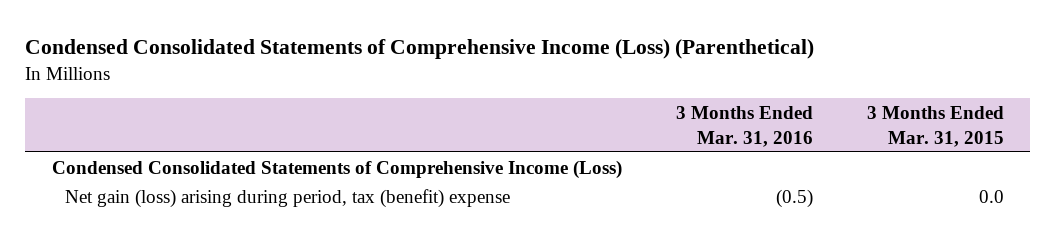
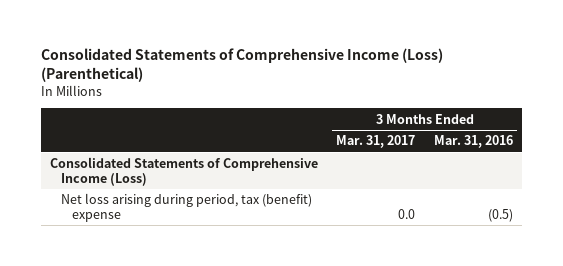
[24,39,814,60] Condensed Consolidated Statements of Comprehensive Income (Loss) (Parenthetical) -> [40,48,443,83] Consolidated Statements of Comprehensive Income (Loss) (Parenthetical)
[866,106,1004,147] 3 Months Ended Mar. 31, 2015 -> none
none -> [336,135,416,149] Mar. 31, 2017
[51,159,622,179] Condensed Consolidated Statements of Comprehensive Income (Loss) -> [50,157,319,186] Consolidated Statements of Comprehensive Income (Loss)
[65,188,511,208] Net gain (loss) arising during period, tax (benefit) expense -> [61,193,313,222] Net loss arising during period, tax (benefit) expense

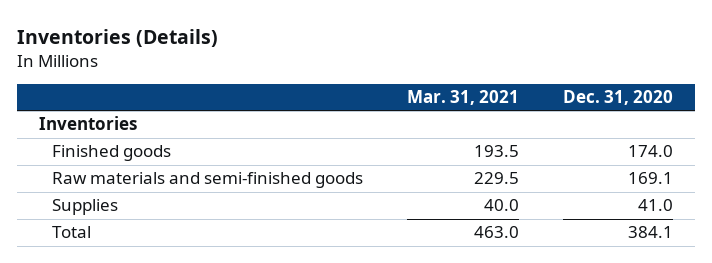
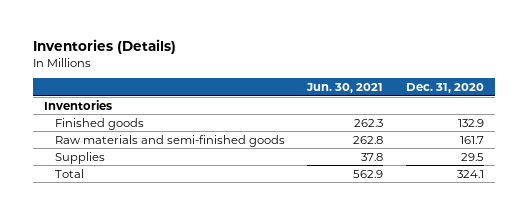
[406,90,519,106] Mar. 31, 2021 -> none
none -> [306,83,384,94] Jun. 30, 2021
[627,145,673,158] 174.0 -> [457,118,484,127] 132.9
[627,172,673,185] 169.1 -> [459,135,484,144] 161.7
[637,199,673,212] 41.0 -> [460,152,484,161] 29.5
[627,226,673,239] 384.1 -> [456,169,484,178] 324.1

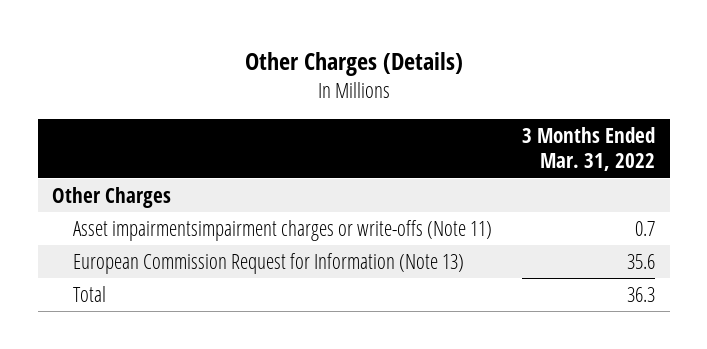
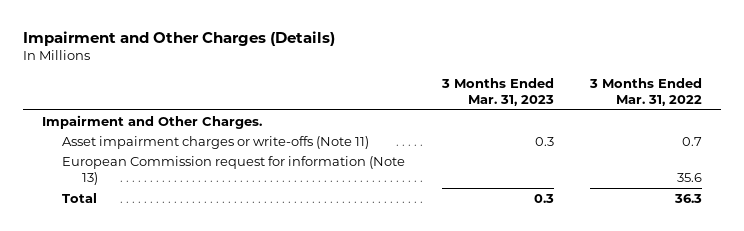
[244,51,463,76] Other Charges (Details) -> [23,31,336,47] Impairment and Other Charges (Details)
none -> [440,77,554,107] 3 Months Ended Mar. 31, 2023
[52,187,172,209] Other Charges -> [41,114,262,129] Impairment and Other Charges.
[73,220,493,242] Asset impairmentsimpairment charges or write-offs (Note 11) -> [61,135,369,149] Asset impairment charges or write-offs (Note 11)
[73,253,465,275] European Commission Request for Information (Note 13) -> [61,155,405,185] European Commission request for information (Note 13)

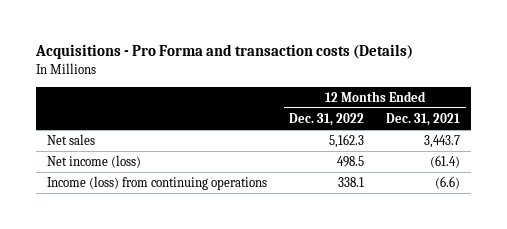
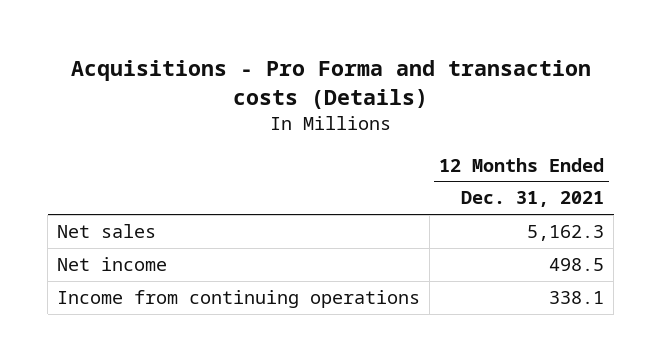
[289,113,365,127] Dec. 31, 2022 -> none
[424,135,461,149] 3,443.7 -> [527,225,605,242] 5,162.3
[47,155,142,169] Net income (loss) -> [57,257,168,272] Net income
[430,155,461,169] (61.4) -> [549,258,605,272] 498.5
[47,176,268,191] Income (loss) from continuing operations -> [57,290,421,309] Income from continuing operations
[435,176,461,190] (6.6) -> [549,291,605,305] 338.1

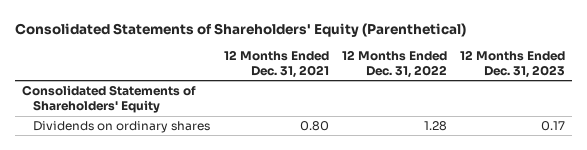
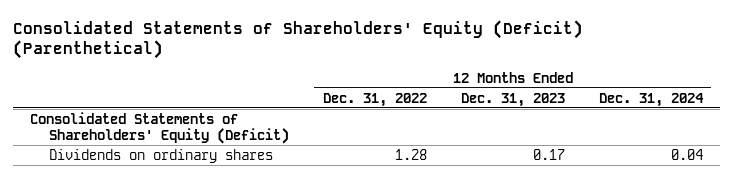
[15,22,467,37] Consolidated Statements of Shareholders' Equity (Parenthetical) -> [12,19,583,60] Consolidated Statements of Shareholders' Equity (Deficit) (Parenthetical)
[223,49,329,79] 12 Months Ended Dec. 31, 2021 -> none
none -> [598,92,704,107] Dec. 31, 2024
[22,84,197,114] Consolidated Statements of Shareholders' Equity -> [29,111,289,144] Consolidated Statements of Shareholders' Equity (Deficit)

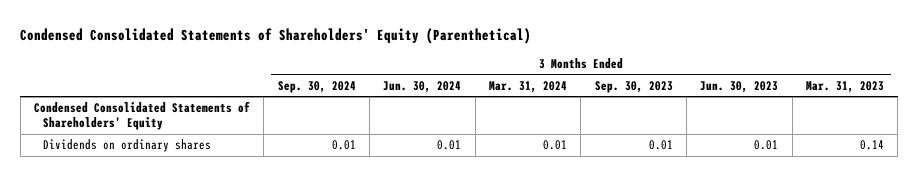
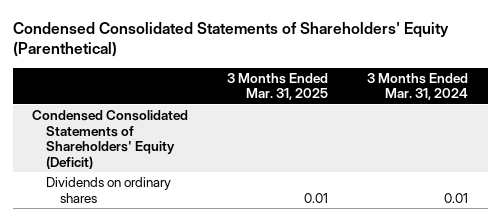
[277,80,356,93] Sep. 30, 2024 -> none
[383,80,462,93] Jun. 30, 2024 -> none
[594,80,673,93] Sep. 30, 2023 -> none
[700,80,779,93] Jun. 30, 2023 -> none
[806,80,885,93] Mar. 31, 2023 -> none
none -> [227,72,329,101] 3 Months Ended Mar. 31, 2025
[34,101,251,131] Condensed Consolidated Statements of Shareholders' Equity -> [32,110,189,169] Condensed Consolidated Statements of Shareholders' Equity (Deficit)

